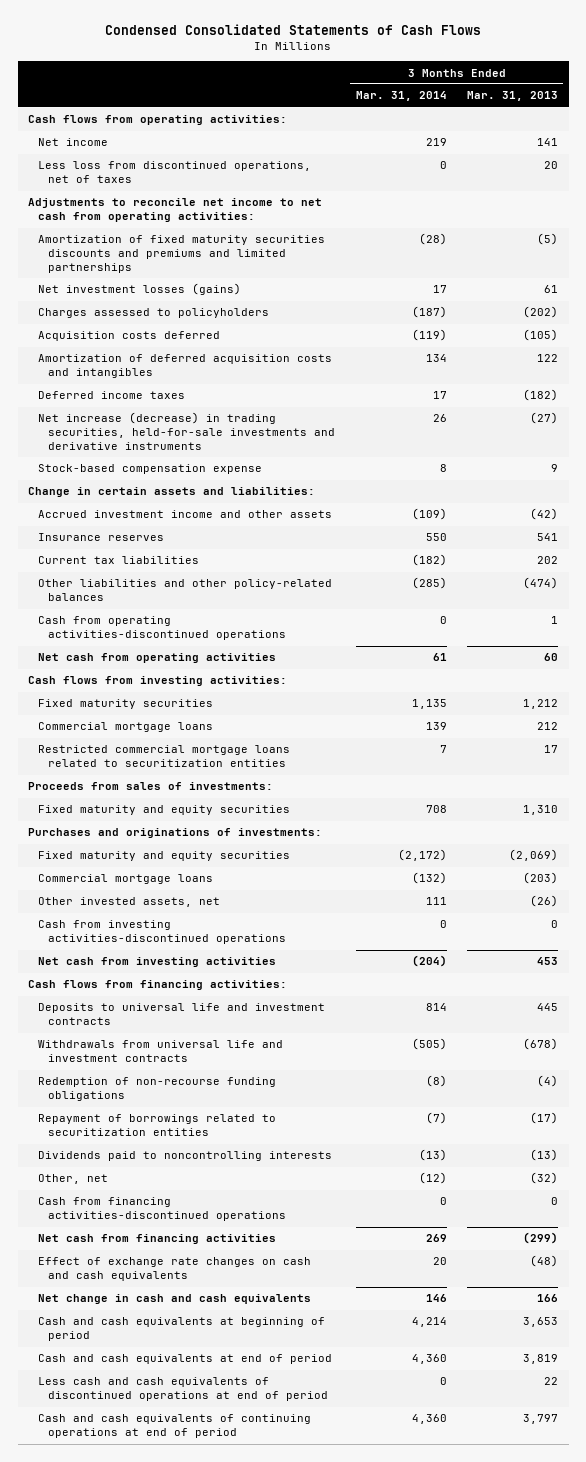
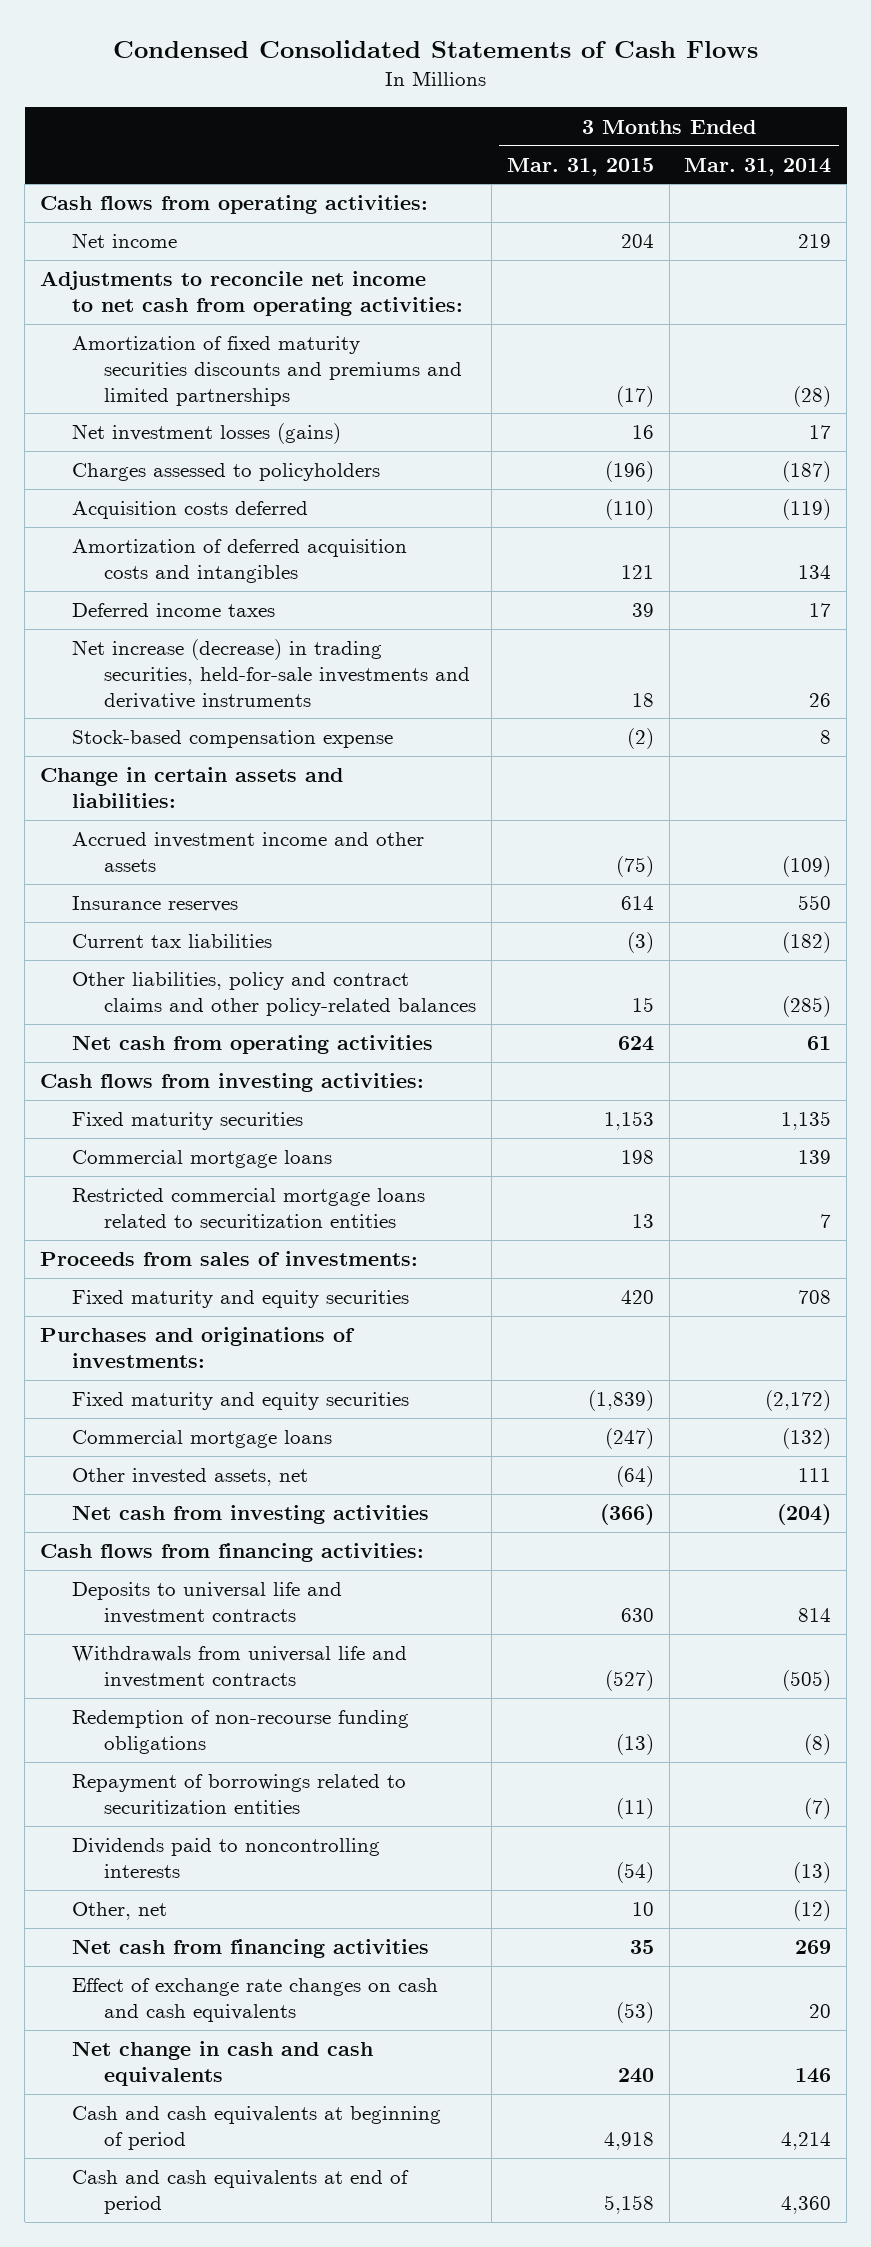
[467,91,559,102] Mar. 31, 2013 -> none
none -> [506,157,654,176] Mar. 31, 2015
[37,161,311,184] Less loss from discontinued operations, net of taxes -> none
[37,616,287,641] Cash from operating activities-discontinued operations -> none
[37,579,332,602] Other liabilities and other policy-related balances -> [72,972,477,1016] Other liabilities, policy and contract claims and other policy-related balances
[37,920,287,945] Cash from investing activities-discontinued operations -> none
[37,1197,287,1222] Cash from financing activities-discontinued operations -> none
[37,1377,329,1402] Less cash and cash equivalents of discontinued operations at end of period -> none
[37,1414,311,1439] Cash and cash equivalents of continuing operations at end of period -> none

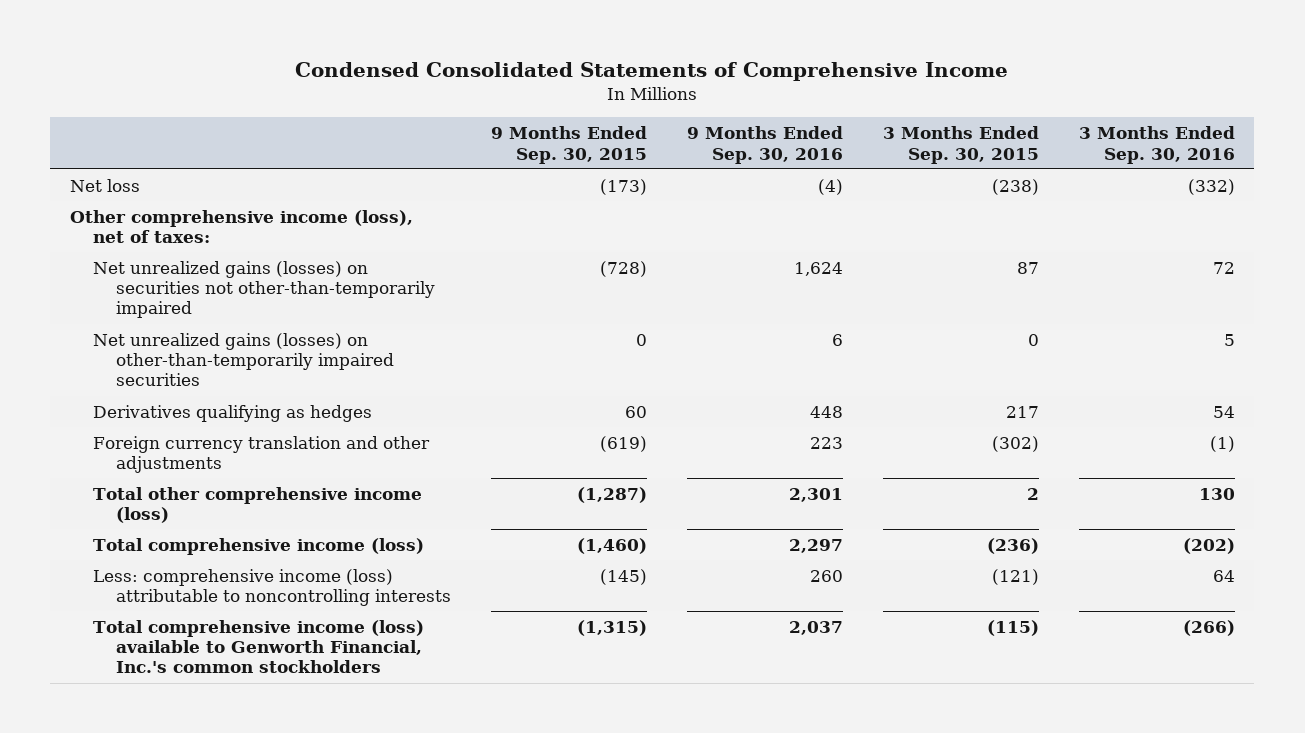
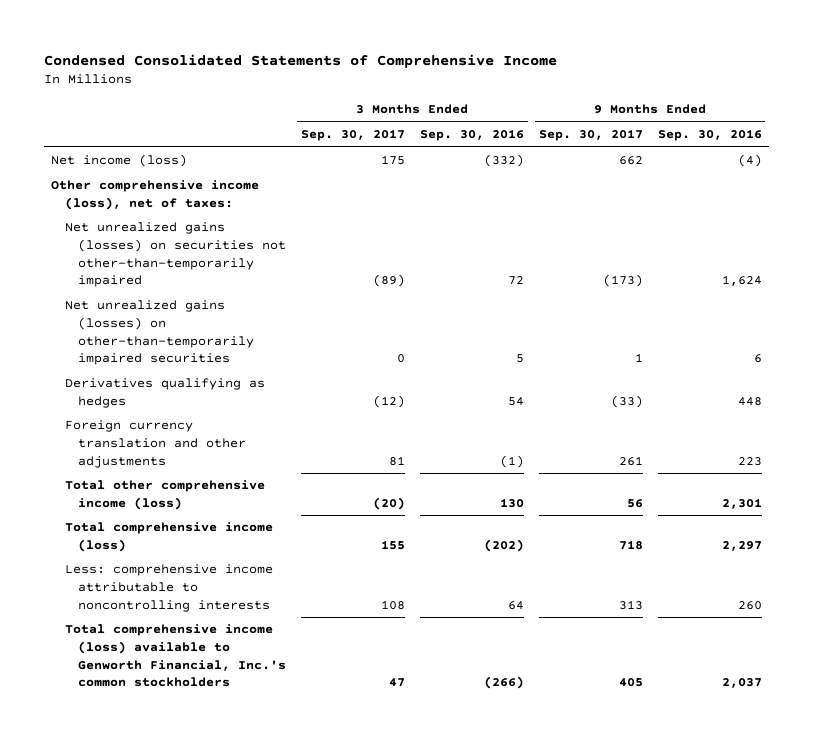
[491,126,648,164] 9 Months Ended Sep. 30, 2015 -> none
[882,126,1039,164] 3 Months Ended Sep. 30, 2015 -> none
none -> [301,129,406,142] Sep. 30, 2017
none -> [538,129,643,142] Sep. 30, 2017
[70,178,141,192] Net loss -> [51,154,188,168] Net income (loss)
[93,568,452,607] Less: comprehensive income (loss) attributable to noncontrolling interests -> [64,564,273,612] Less: comprehensive income attributable to noncontrolling interests

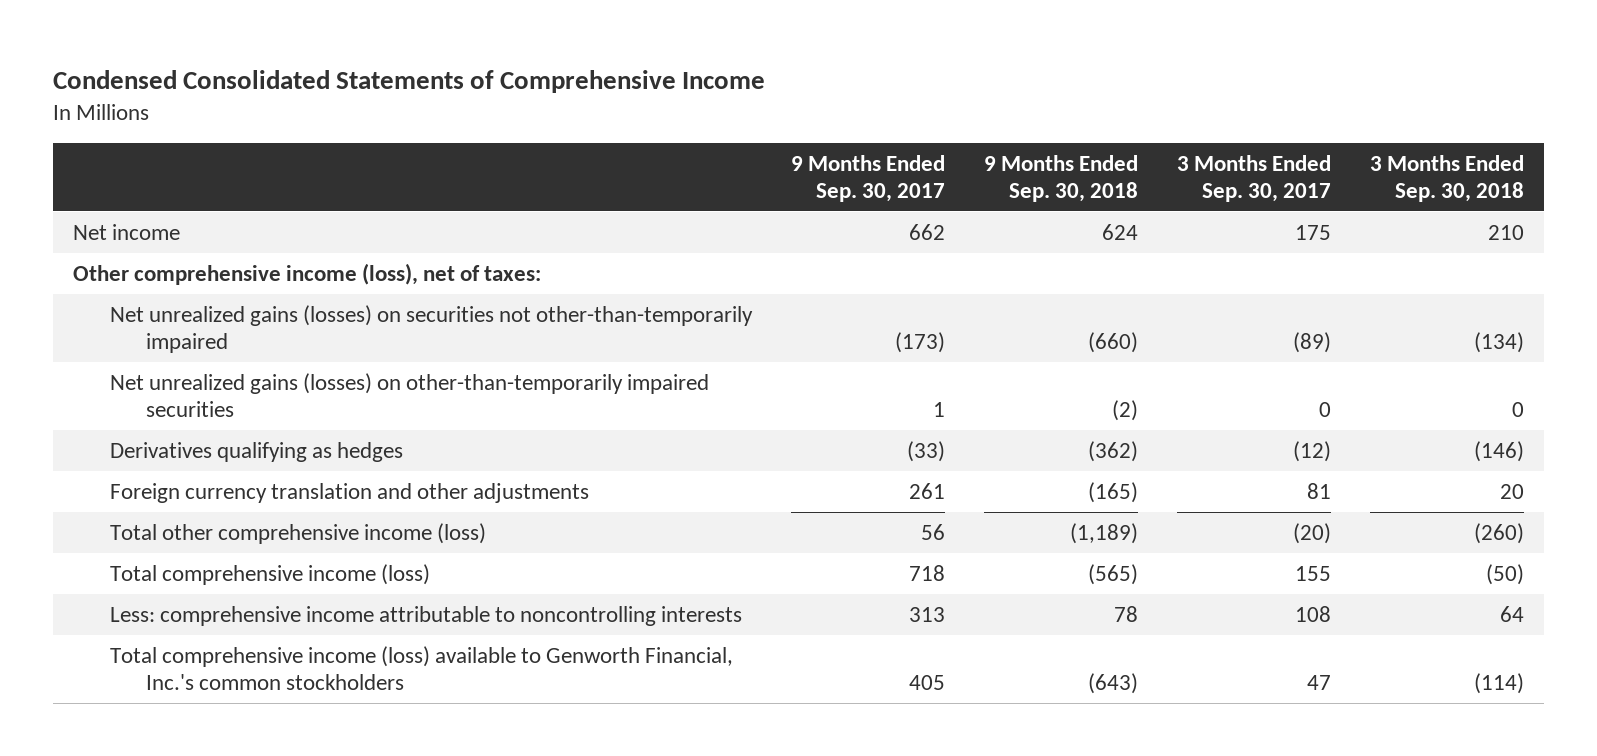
[419,129,524,142] Sep. 30, 2016 -> none
[657,129,762,142] Sep. 30, 2016 -> none
none -> [983,154,1138,202] 9 Months Ended Sep. 30, 2018
none -> [1370,154,1525,202] 3 Months Ended Sep. 30, 2018
[51,154,188,168] Net income (loss) -> [72,223,180,240] Net income

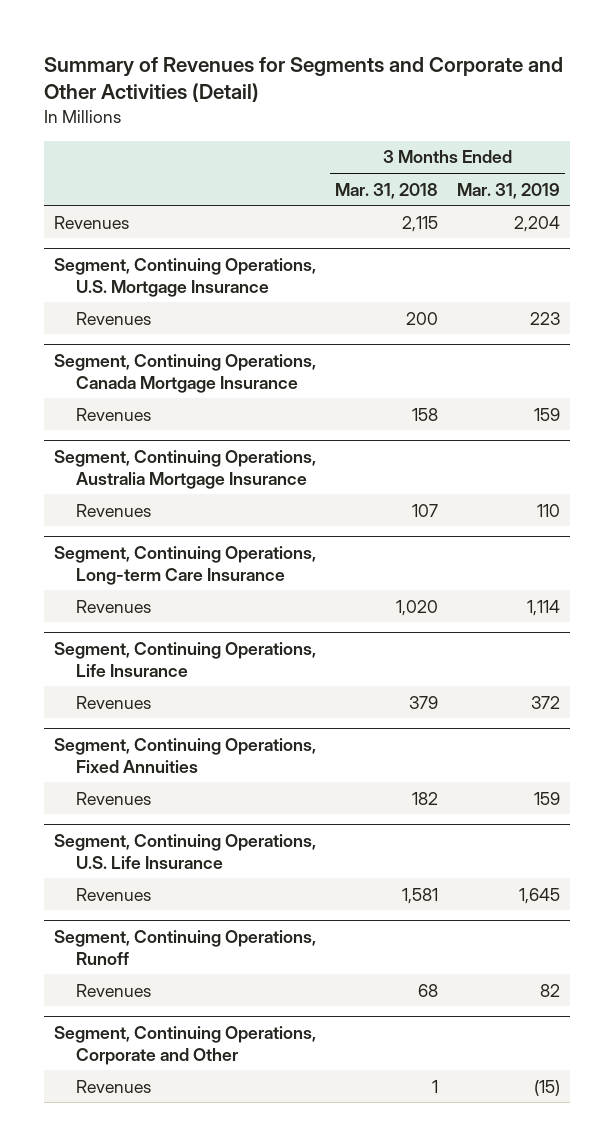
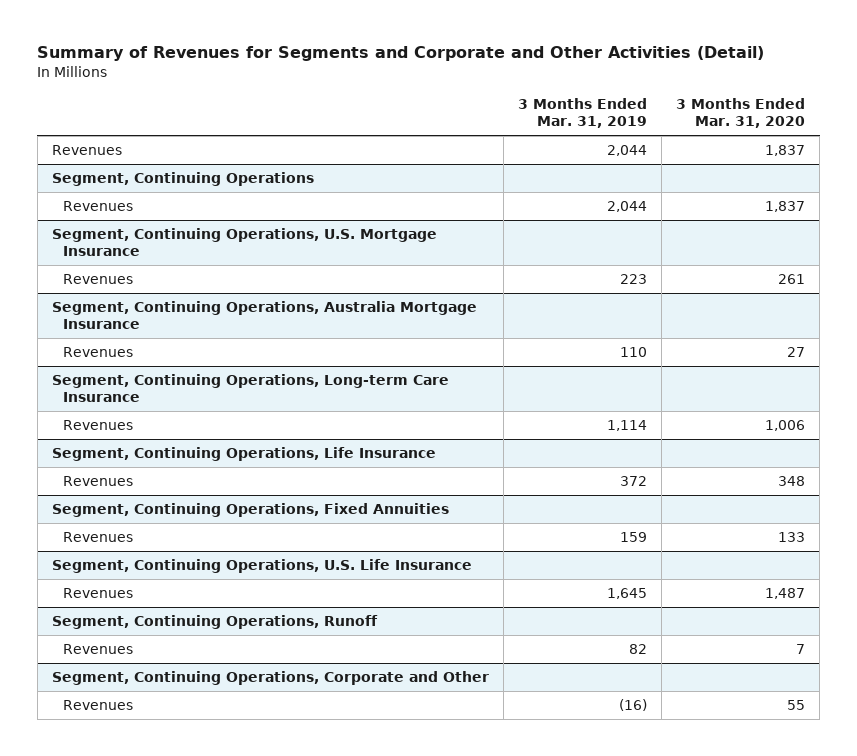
[335,182,439,199] Mar. 31, 2018 -> none
none -> [676,98,806,129] 3 Months Ended Mar. 31, 2020
[514,215,561,232] 2,204 -> [607,144,648,156] 2,044
none -> [51,171,314,186] Segment, Continuing Operations
none -> [62,200,133,211] Revenues
[54,354,317,393] Segment, Continuing Operations, Canada Mortgage Insurance -> none
[76,407,152,421] Revenues -> none
[534,1079,561,1096] (15) -> [619,698,648,711] (16)

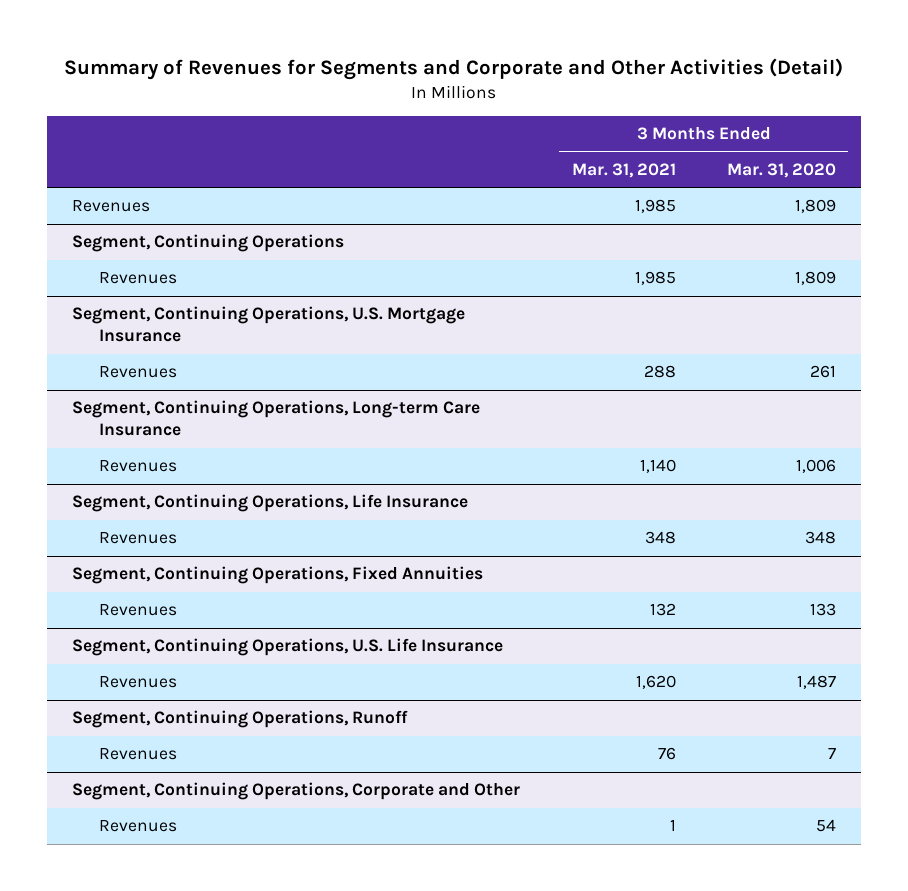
[518,98,648,129] 3 Months Ended Mar. 31, 2019 -> none
none -> [571,163,676,179] Mar. 31, 2021
[765,144,806,156] 1,837 -> [794,199,836,214] 1,809
[765,200,806,212] 1,837 -> [794,271,836,286] 1,809
[51,300,477,329] Segment, Continuing Operations, Australia Mortgage Insurance -> none
[62,346,133,357] Revenues -> none
[787,699,806,710] 55 -> [815,819,836,833] 54

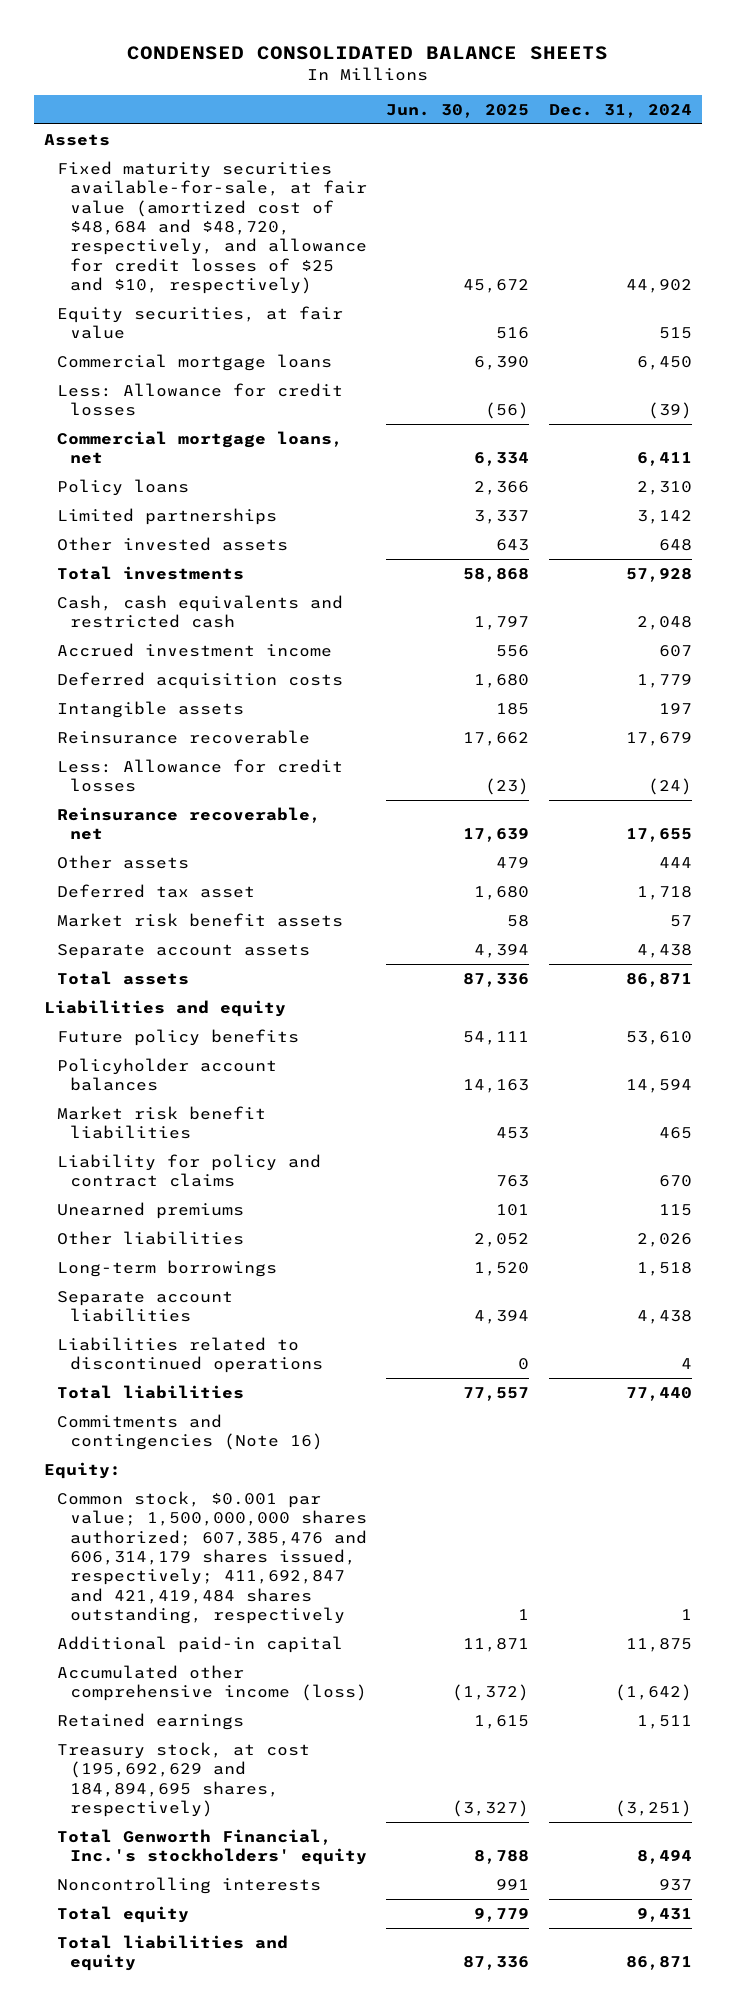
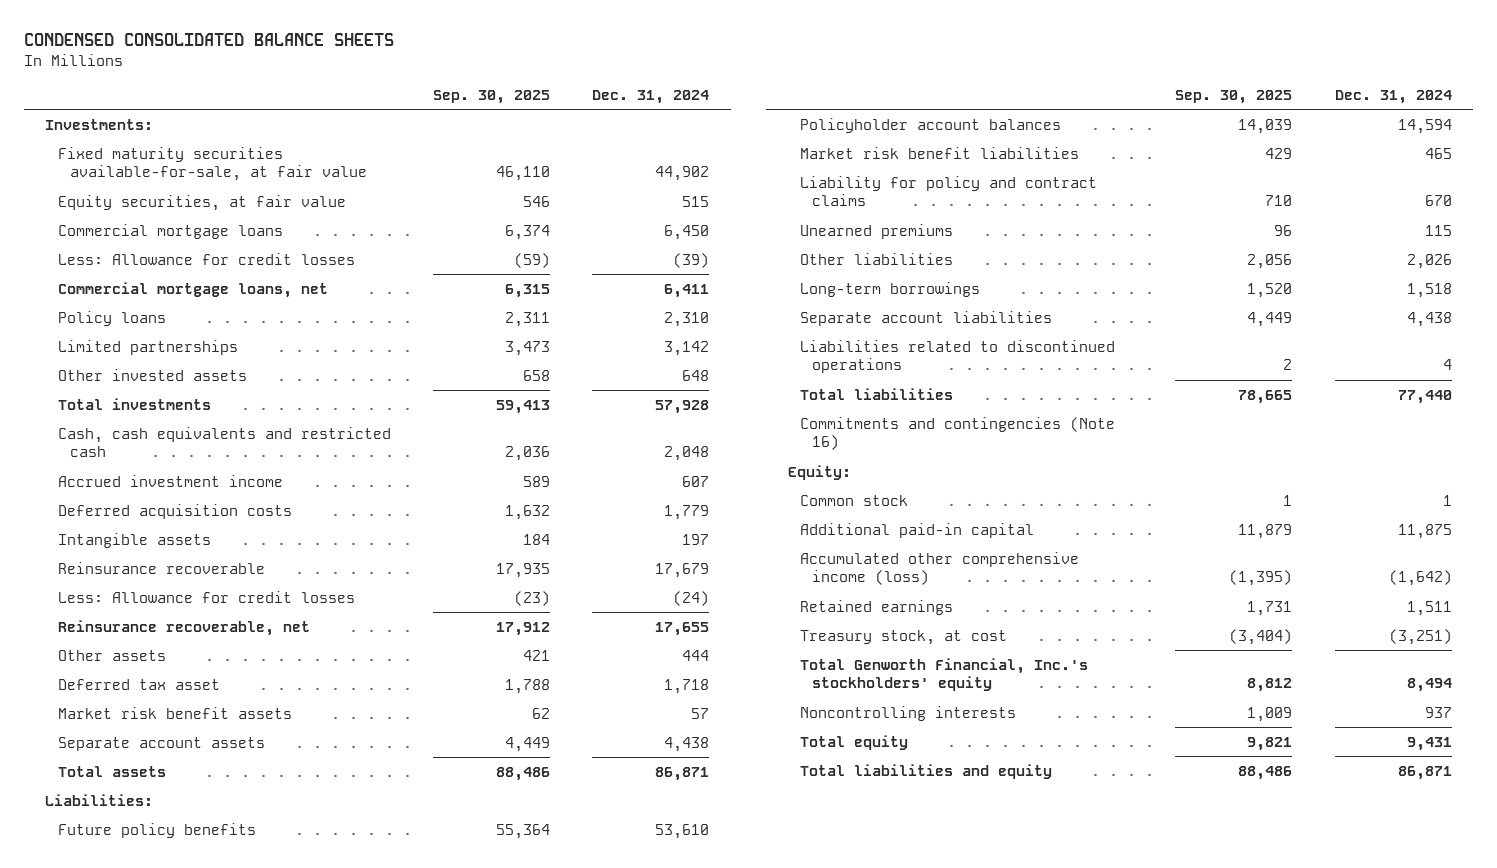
[386,104,530,119] Jun. 30, 2025 -> none
none -> [433,89,551,104] Sep. 30, 2025
[44,133,111,146] Assets -> none
none -> [45,118,154,130] Investments:
[56,160,367,295] Fixed maturity securities available-for-sale, at fair value (amortized cost of $48,684 and $48,720, respectively, and allowance for credit losses of $25 and $10, respectively) -> [57,146,367,181] Fixed maturity securities available-for-sale, at fair value
[44,999,287,1017] Liabilities and equity -> none
none -> [45,793,154,806] Liabilities:
[56,1490,367,1625] Common stock, $0.001 par value; 1,500,000,000 shares authorized; 607,385,476 and 606,314,179 shares issued, respectively; 411,692,847 and 421,419,484 shares outstanding, respectively -> [799,494,908,506] Common stock
[56,1741,310,1818] Treasury stock, at cost (195,692,629 and 184,894,695 shares, respectively) -> [799,629,1007,645] Treasury stock, at cost

